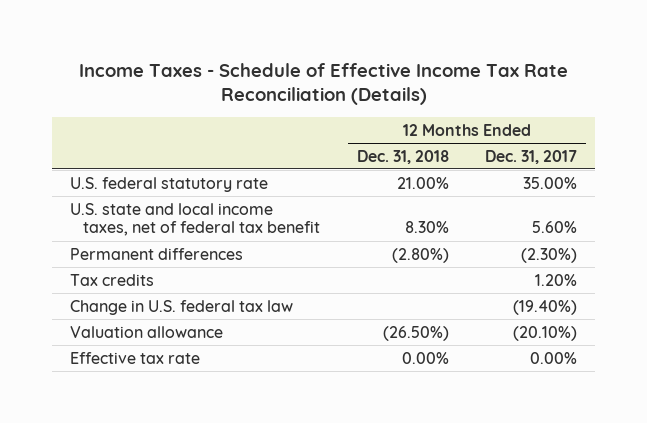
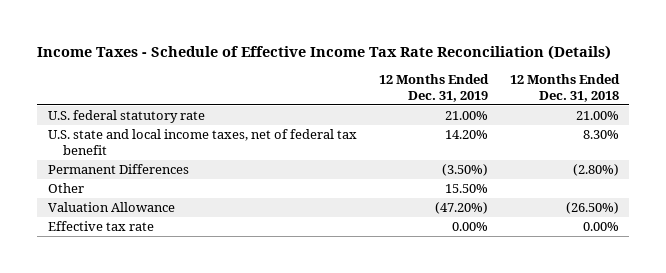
[485,149,578,164] Dec. 31, 2017 -> none
none -> [378,73,489,102] 12 Months Ended Dec. 31, 2019
[70,273,155,286] Tax credits -> none
[70,299,294,315] Change in U.S. federal tax law -> none
[70,247,244,260] Permanent differences -> [47,164,189,175] Permanent Differences
none -> [47,183,84,194] Other
[70,325,224,338] Valuation allowance -> [47,202,175,213] Valuation Allowance

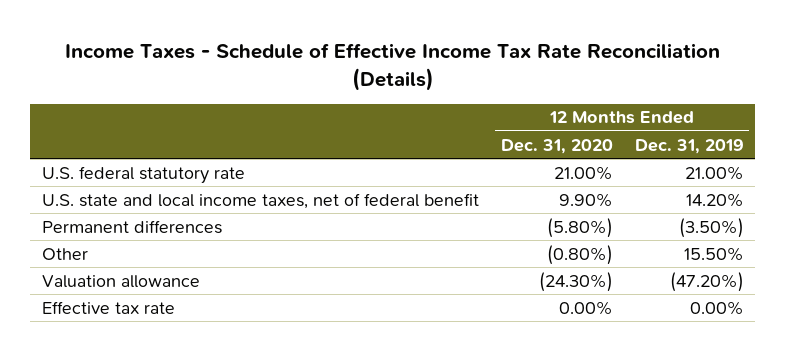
[509,73,620,102] 12 Months Ended Dec. 31, 2018 -> none
none -> [500,138,613,154] Dec. 31, 2020
[47,129,357,155] U.S. state and local income taxes, net of federal tax benefit -> [41,192,479,209] U.S. state and local income taxes, net of federal benefit
[47,164,189,175] Permanent Differences -> [41,219,222,234] Permanent differences
[47,202,175,213] Valuation Allowance -> [41,274,200,288] Valuation allowance

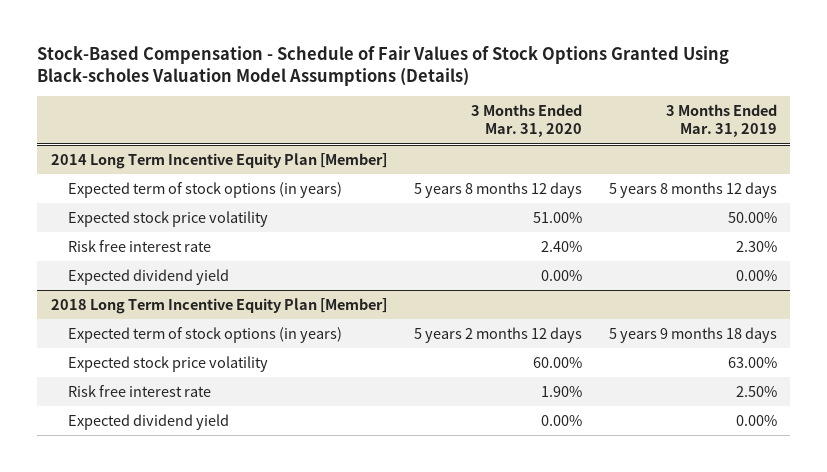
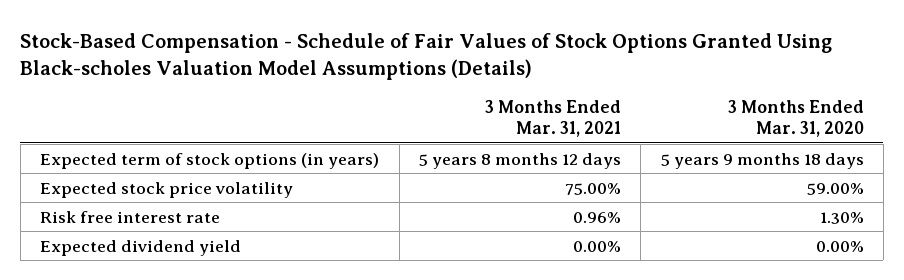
[665,103,777,138] 3 Months Ended Mar. 31, 2019 -> none
none -> [484,100,621,138] 3 Months Ended Mar. 31, 2021
[50,152,387,169] 2014 Long Term Incentive Equity Plan [Member] -> none
[67,268,229,285] Expected dividend yield -> none
[50,297,387,314] 2018 Long Term Incentive Equity Plan [Member] -> none
[67,326,342,343] Expected term of stock options (in years) -> none
[67,355,268,372] Expected stock price volatility -> none
[67,384,211,397] Risk free interest rate -> none
[413,181,582,198] 5 years 8 months 12 days -> [660,152,864,169] 5 years 9 months 18 days
[532,211,582,223] 51.00% -> [806,182,864,195] 59.00%
[540,240,582,252] 2.40% -> [819,211,864,224] 1.30%

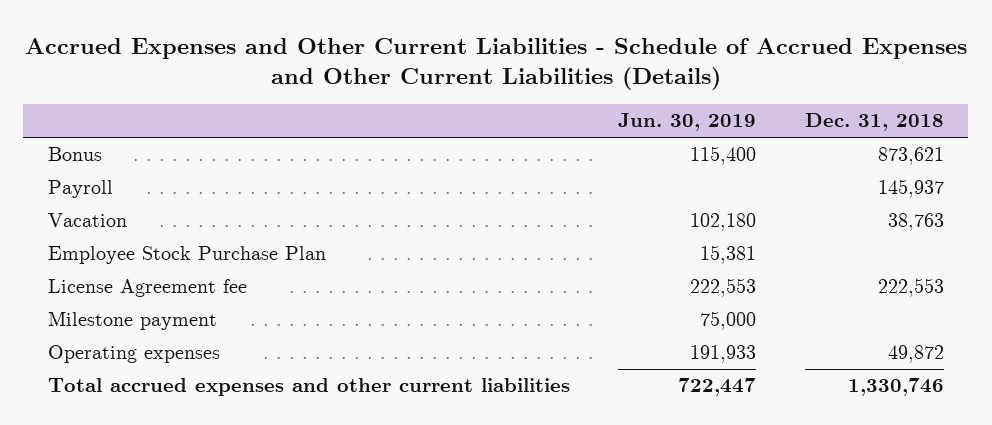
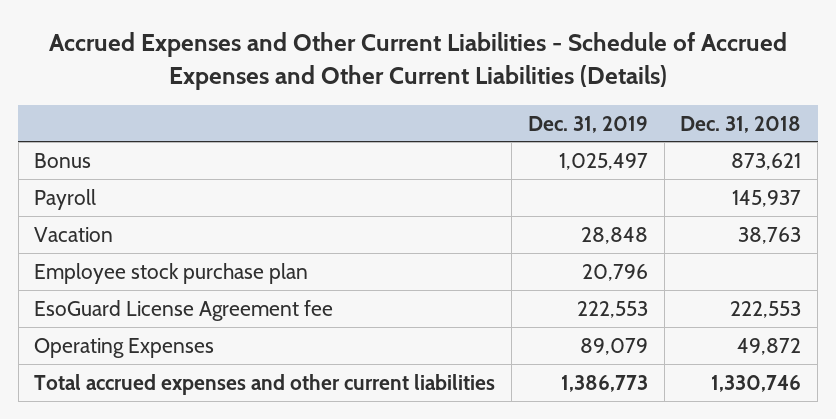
[618,113,757,132] Jun. 30, 2019 -> none
none -> [527,115,648,133] Dec. 31, 2019
[47,311,217,331] Milestone payment -> none
[47,246,326,265] Employee Stock Purchase Plan -> [34,262,309,284] Employee stock purchase plan
[47,279,247,298] License Agreement fee -> [34,299,334,321] EsoGuard License Agreement fee
[47,345,220,364] Operating expenses -> [34,337,215,358] Operating Expenses

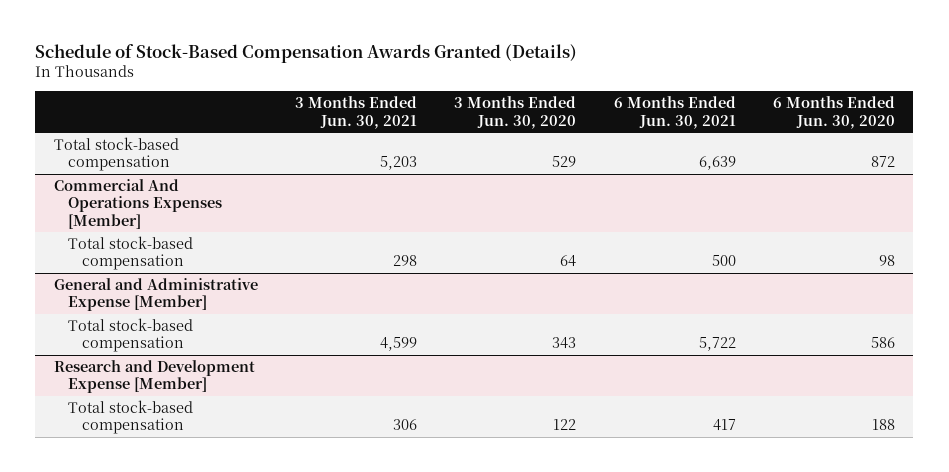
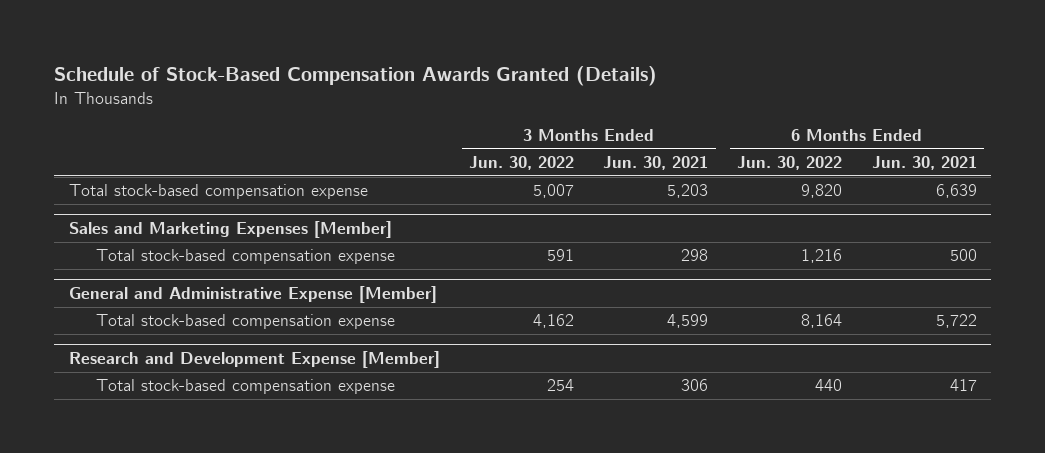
[454,96,577,129] 3 Months Ended Jun. 30, 2020 -> none
[772,96,895,129] 6 Months Ended Jun. 30, 2020 -> none
none -> [469,156,575,171] Jun. 30, 2022
none -> [737,156,843,171] Jun. 30, 2022
[54,178,222,229] Commercial And Operations Expenses [Member] -> none
[54,136,180,172] Total stock-based compensation -> [68,184,368,200] Total stock-based compensation expense
none -> [68,221,392,239] Sales and Marketing Expenses [Member]
[67,235,193,271] Total stock-based compensation -> [95,249,395,265] Total stock-based compensation expense
[67,317,193,353] Total stock-based compensation -> [95,314,395,330] Total stock-based compensation expense
[67,399,193,435] Total stock-based compensation -> [95,379,395,395] Total stock-based compensation expense

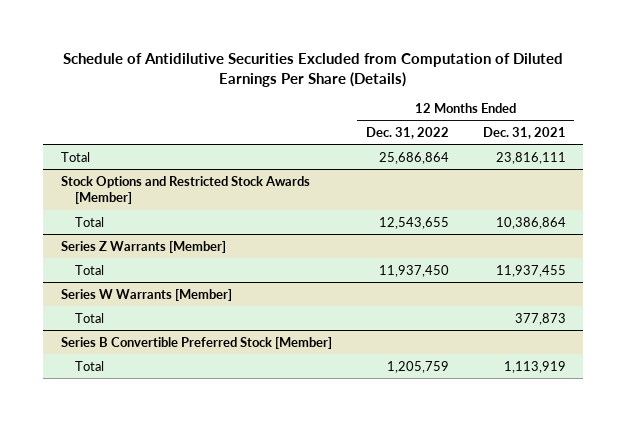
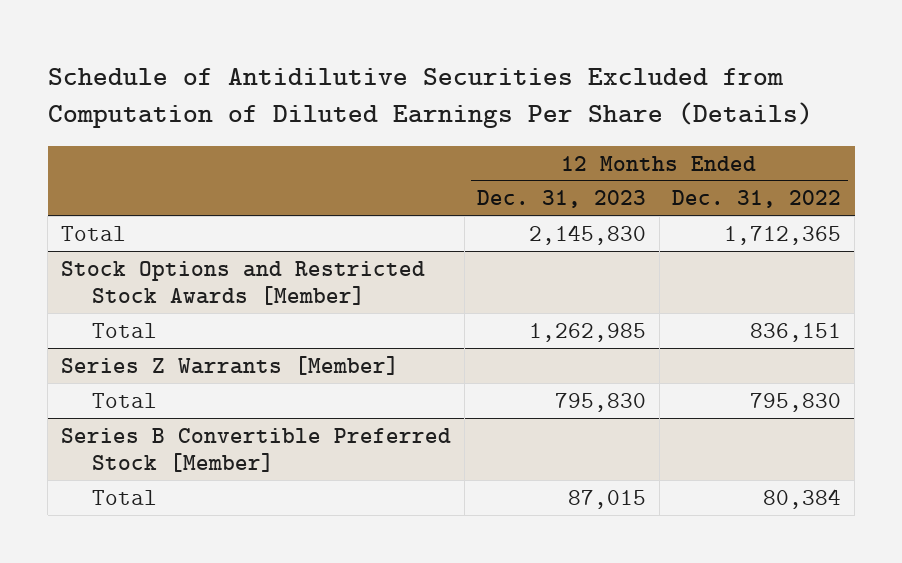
[482,127,566,140] Dec. 31, 2021 -> none
none -> [477,190,647,209] Dec. 31, 2023
[378,151,449,164] 25,686,864 -> [724,225,842,245] 1,712,365
[378,216,449,229] 12,543,655 -> [750,322,842,342] 836,151
[60,288,232,301] Series W Warrants [Member] -> none
[75,312,105,323] Total -> none
[378,264,449,277] 11,937,450 -> [750,392,842,412] 795,830
[386,360,449,373] 1,205,759 -> [763,488,842,509] 80,384

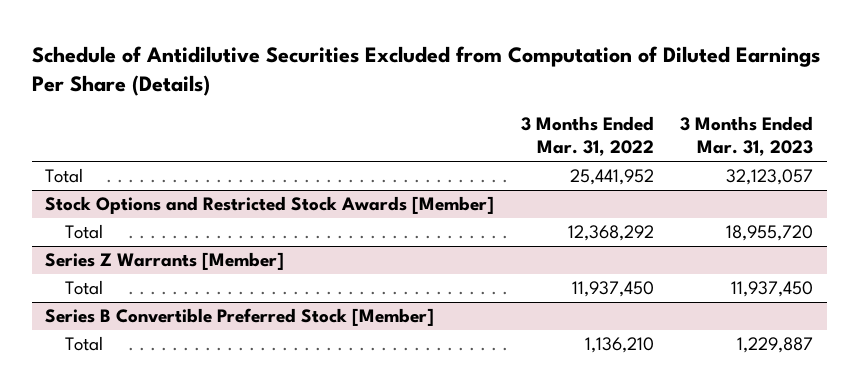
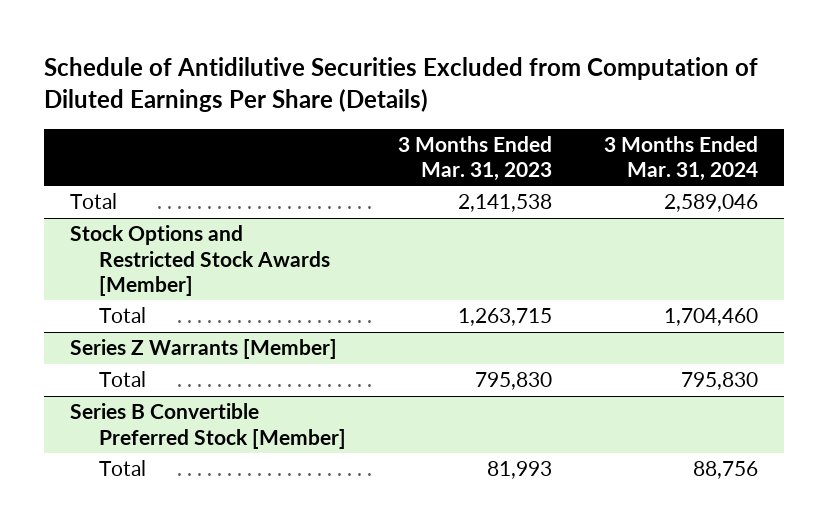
[520,116,654,157] 3 Months Ended Mar. 31, 2022 -> none
none -> [604,135,759,182] 3 Months Ended Mar. 31, 2024
[726,169,814,186] 32,123,057 -> [458,194,553,213] 2,141,538
[726,225,814,242] 18,955,720 -> [458,308,553,327] 1,263,715
[731,281,814,298] 11,937,450 -> [475,372,553,391] 795,830
[737,337,814,354] 1,229,887 -> [487,461,553,480] 81,993

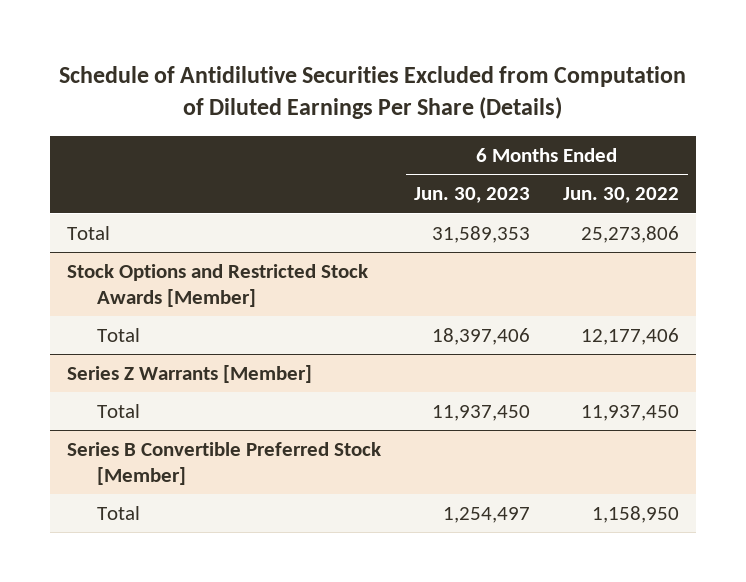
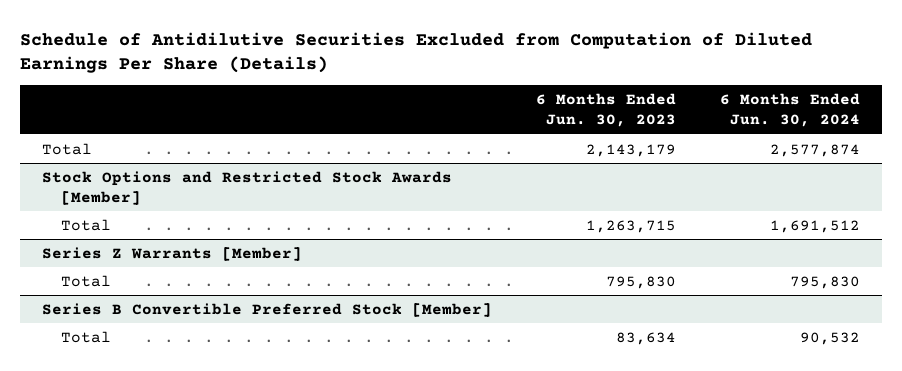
[563,187,680,204] Jun. 30, 2022 -> none
none -> [720,92,861,128] 6 Months Ended Jun. 30, 2024
[432,225,531,243] 31,589,353 -> [586,143,677,157] 2,143,179
[432,327,531,345] 18,397,406 -> [586,219,677,233] 1,263,715
[432,404,531,421] 11,937,450 -> [606,275,677,289] 795,830
[443,506,531,523] 1,254,497 -> [616,331,677,345] 83,634

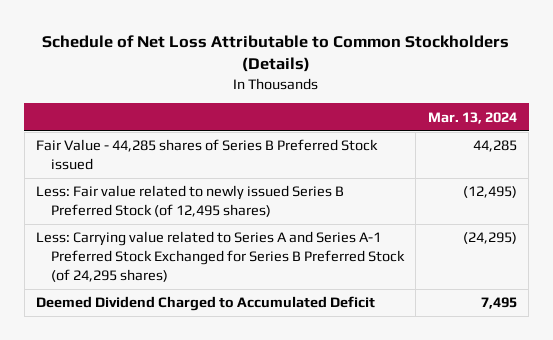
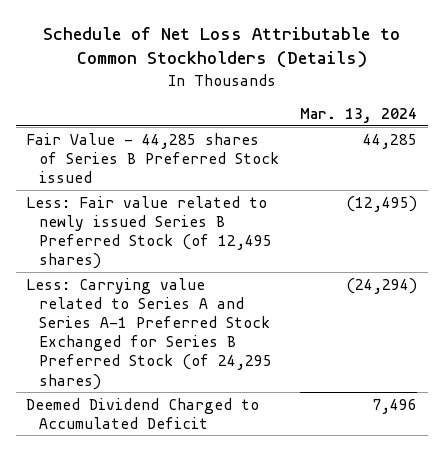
[462,232,517,245] (24,295) -> [346,277,418,294] (24,294)
[480,297,517,310] 7,495 -> [372,398,418,414] 7,496

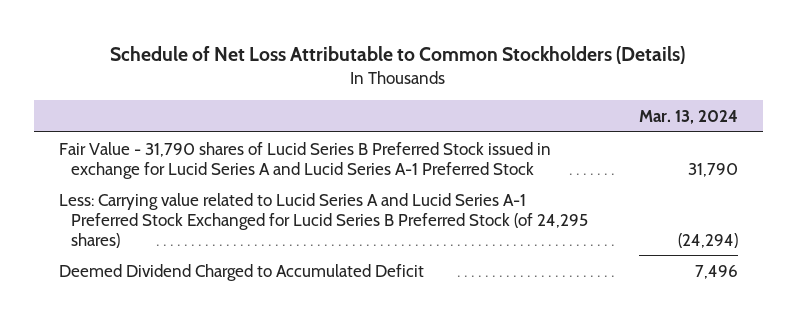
[26,195,273,270] Less: Fair value related to newly issued Series B Preferred Stock (of 12,495 shares) -> none
[26,132,280,183] Fair Value - 44,285 shares of Series B Preferred Stock issued -> [59,141,552,179] Fair Value - 31,790 shares of Lucid Series B Preferred Stock issued in exchange for Lucid Series A and Lucid Series A-1 Preferred Stock
[363,133,418,149] 44,285 -> [687,162,738,177] 31,790
[26,277,273,390] Less: Carrying value related to Series A and Series A-1 Preferred Stock Exchanged for Series B Preferred Stock (of 24,295 shares) -> [59,192,589,248] Less: Carrying value related to Lucid Series A and Lucid Series A-1 Preferred Stock Exchanged for Lucid Series B Preferred Stock (of 24,295 shares)

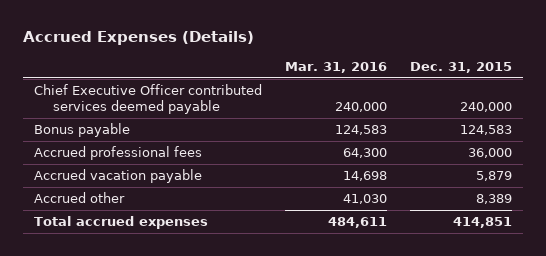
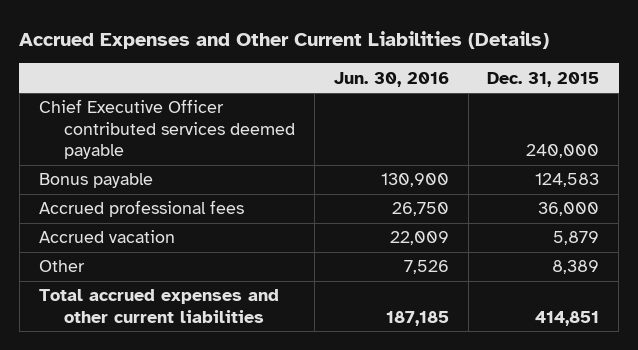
[22,31,254,46] Accrued Expenses (Details) -> [19,31,550,50] Accrued Expenses and Other Current Liabilities (Details)
[284,61,387,73] Mar. 31, 2016 -> none
none -> [333,71,449,87] Jun. 30, 2016
[34,169,203,184] Accrued vacation payable -> [38,230,175,244] Accrued vacation
[34,192,126,204] Accrued other -> [38,260,85,273] Other
[34,216,209,230] Total accrued expenses -> [38,289,279,323] Total accrued expenses and other current liabilities

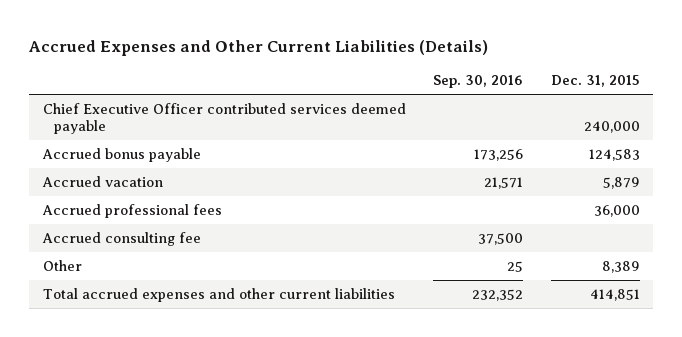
[333,71,449,87] Jun. 30, 2016 -> none
none -> [433,75,524,89] Sep. 30, 2016
[38,173,153,189] Bonus payable -> [41,148,201,163] Accrued bonus payable
[38,200,244,218] Accrued professional fees -> [41,204,222,219] Accrued professional fees
none -> [41,232,201,247] Accrued consulting fee

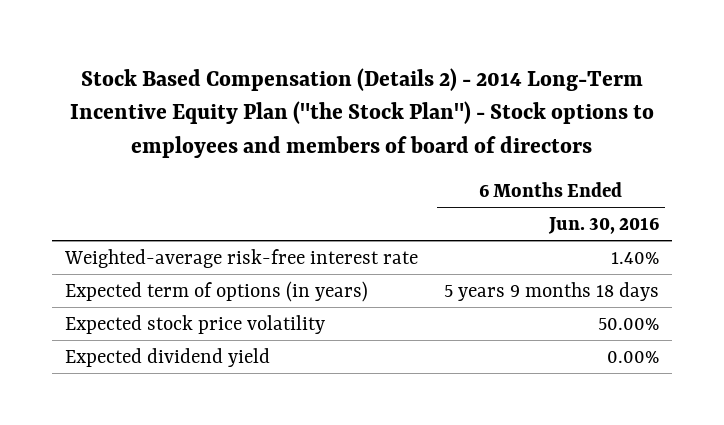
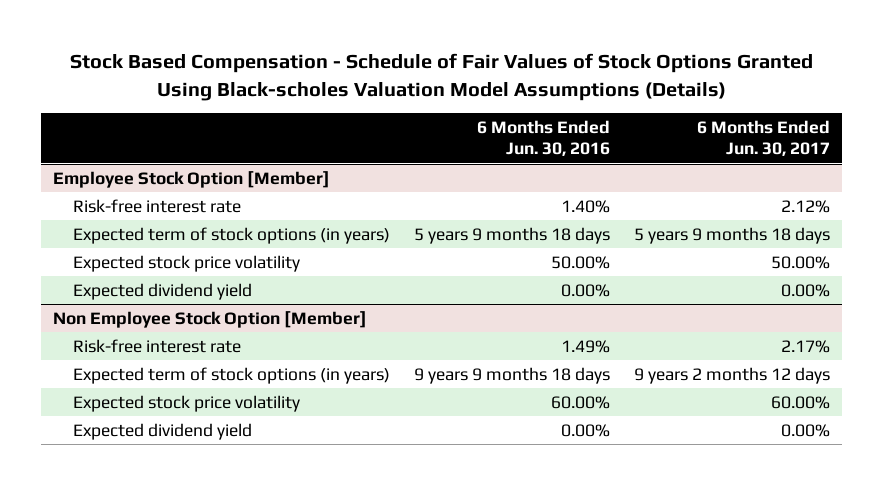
[69,67,654,158] Stock Based Compensation (Details 2) - 2014 Long-Term Incentive Equity Plan ("the Stock Plan") - Stock options to employees and members of board of directors -> [69,53,813,101] Stock Based Compensation - Schedule of Fair Values of Stock Options Granted Using Black-scholes Valuation Model Assumptions (Details)
none -> [697,119,831,157] 6 Months Ended Jun. 30, 2017
none -> [53,170,331,188] Employee Stock Option [Member]
[64,248,419,268] Weighted-average risk-free interest rate -> [72,198,241,213] Risk-free interest rate
[65,280,369,302] Expected term of options (in years) -> [72,226,390,244] Expected term of stock options (in years)
none -> [53,310,368,328] Non Employee Stock Option [Member]
none -> [72,338,241,353] Risk-free interest rate
none -> [72,366,390,384] Expected term of stock options (in years)
none -> [72,394,300,412] Expected stock price volatility
none -> [72,422,252,440] Expected dividend yield

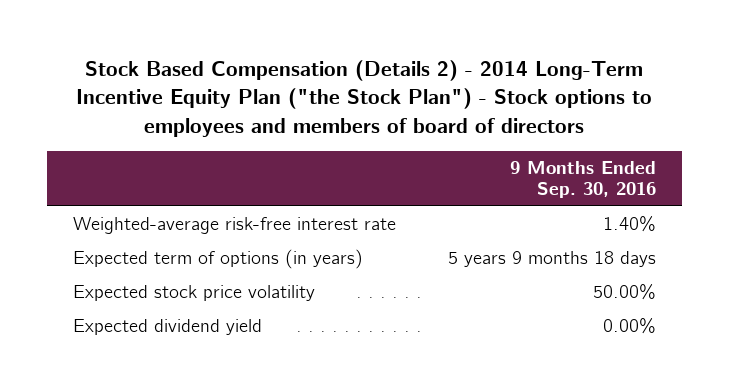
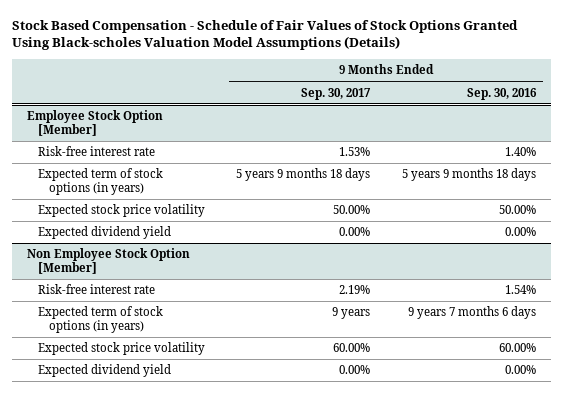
[76,59,653,137] Stock Based Compensation (Details 2) - 2014 Long-Term Incentive Equity Plan ("the Stock Plan") - Stock options to employees and members of board of directors -> [11,19,518,51] Stock Based Compensation - Schedule of Fair Values of Stock Options Granted Using Black-scholes Valuation Model Assumptions (Details)
none -> [301,87,372,100] Sep. 30, 2017
none -> [27,110,164,136] Employee Stock Option [Member]
[72,217,396,235] Weighted-average risk-free interest rate -> [38,146,156,157] Risk-free interest rate
[72,249,363,270] Expected term of options (in years) -> [38,168,164,195] Expected term of stock options (in years)
none -> [27,248,191,274] Non Employee Stock Option [Member]
none -> [38,284,156,295] Risk-free interest rate
none -> [38,306,164,333] Expected term of stock options (in years)
none -> [38,342,206,356] Expected stock price volatility
none -> [38,364,172,378] Expected dividend yield

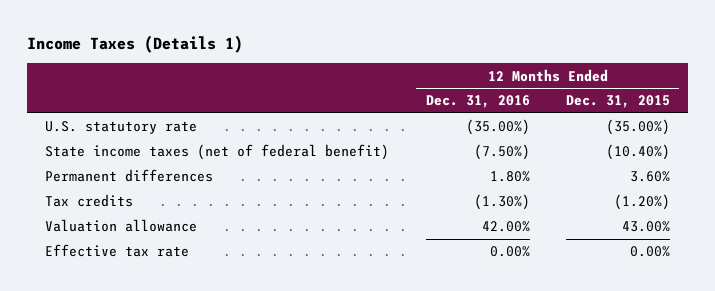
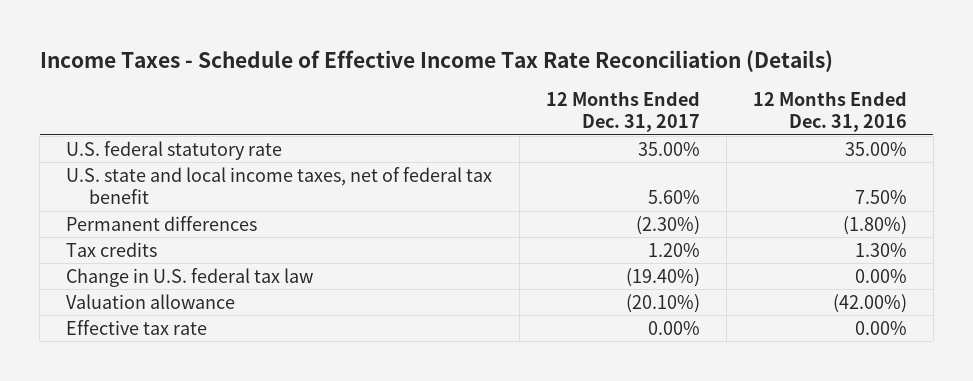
[27,35,244,54] Income Taxes (Details 1) -> [39,50,833,73] Income Taxes - Schedule of Effective Income Tax Rate Reconciliation (Details)
[565,95,670,109] Dec. 31, 2015 -> none
none -> [545,91,700,133] 12 Months Ended Dec. 31, 2017
[45,121,198,135] U.S. statutory rate -> [66,140,283,160] U.S. federal statutory rate
[465,119,530,136] (35.00%) -> [844,141,907,156] 35.00%
[45,144,390,161] State income taxes (net of federal benefit) -> [66,166,493,204] U.S. state and local income taxes, net of federal tax benefit
[473,144,530,161] (7.50%) -> [854,189,907,204] 7.50%
[489,171,530,183] 1.80% -> [842,215,907,235] (1.80%)
[473,194,530,211] (1.30%) -> [854,242,907,257] 1.30%
none -> [66,267,314,287] Change in U.S. federal tax law
[481,221,530,233] 42.00% -> [832,293,907,313] (42.00%)

